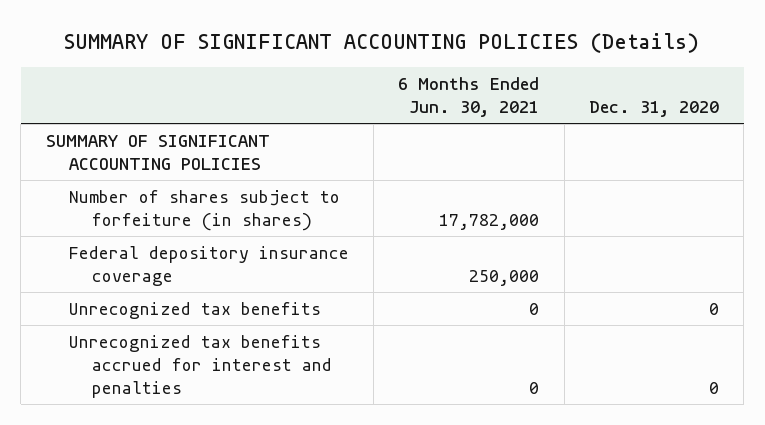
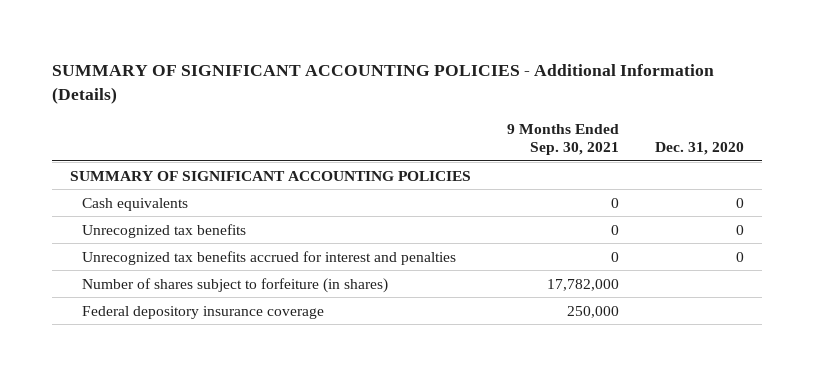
[64,33,700,54] SUMMARY OF SIGNIFICANT ACCOUNTING POLICIES (Details) -> [52,64,715,105] SUMMARY OF SIGNIFICANT ACCOUNTING POLICIES - Additional Information (Details)
[398,77,540,118] 6 Months Ended Jun. 30, 2021 -> none
none -> [507,124,620,156] 9 Months Ended Sep. 30, 2021
none -> [82,197,189,211] Cash equivalents
[68,189,340,231] Number of shares subject to forfeiture (in shares) -> [82,277,389,293] Number of shares subject to forfeiture (in shares)
[68,245,349,286] Federal depository insurance coverage -> [82,305,325,319] Federal depository insurance coverage

